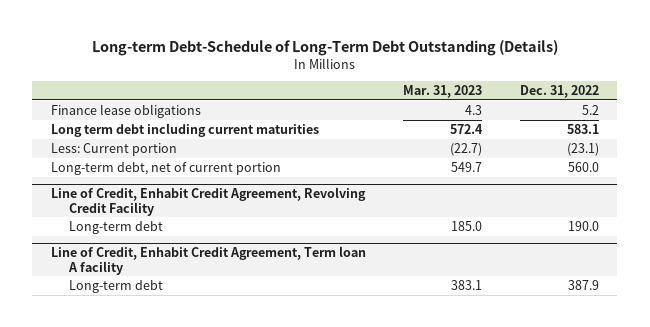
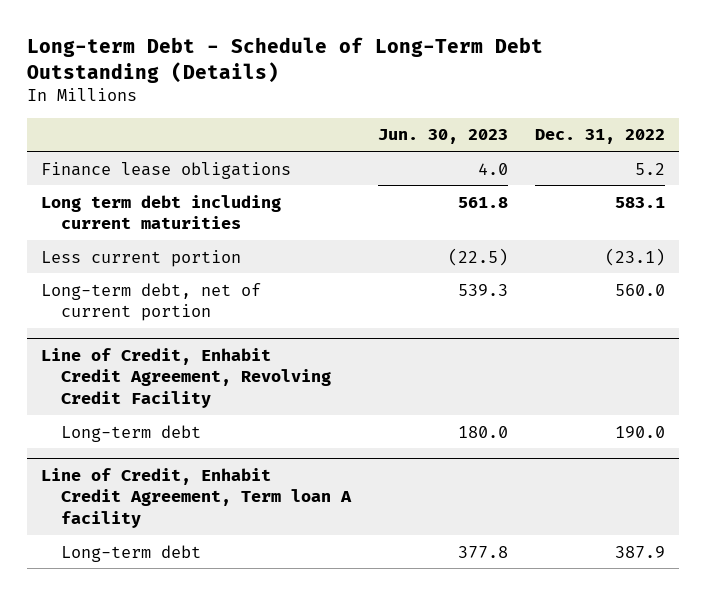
[91,39,558,56] Long-term Debt-Schedule of Long-Term Debt Outstanding (Details) -> [27,37,544,83] Long-term Debt - Schedule of Long-Term Debt Outstanding (Details)
[403,84,483,98] Mar. 31, 2023 -> none
none -> [378,129,509,145] Jun. 30, 2023
[50,142,177,156] Less: Current portion -> [41,249,242,267] Less current portion

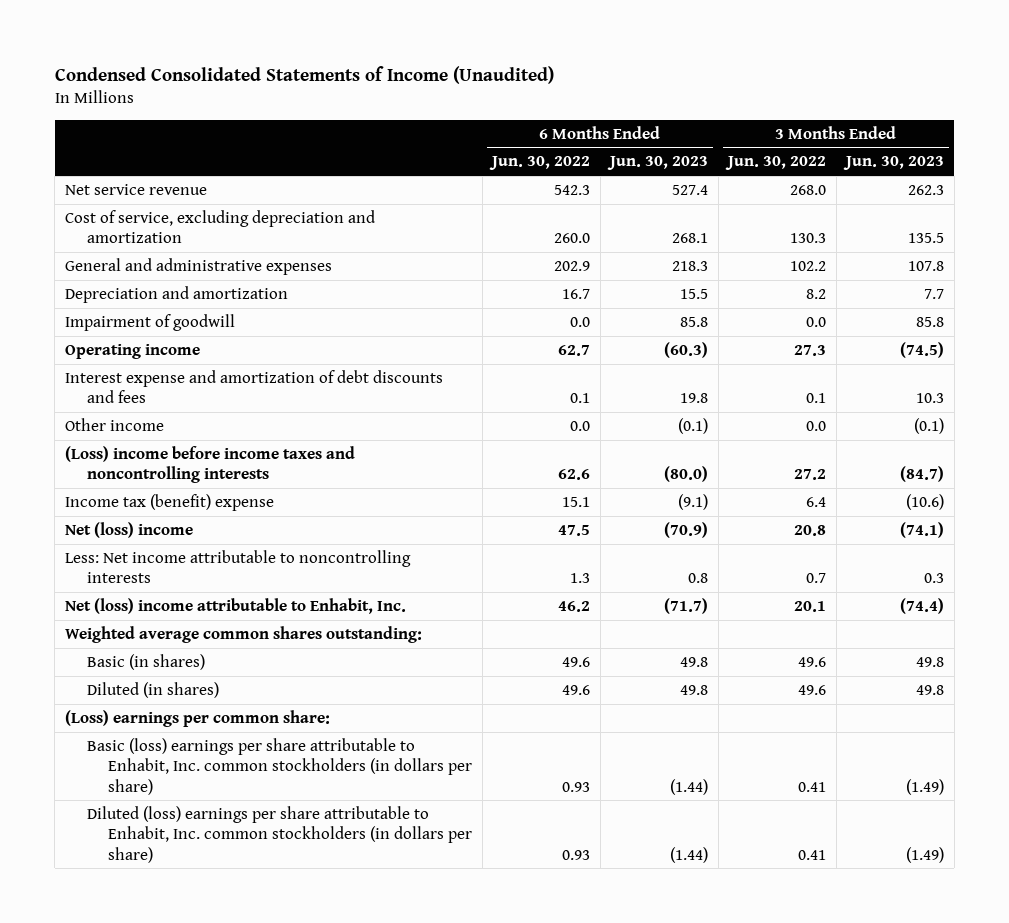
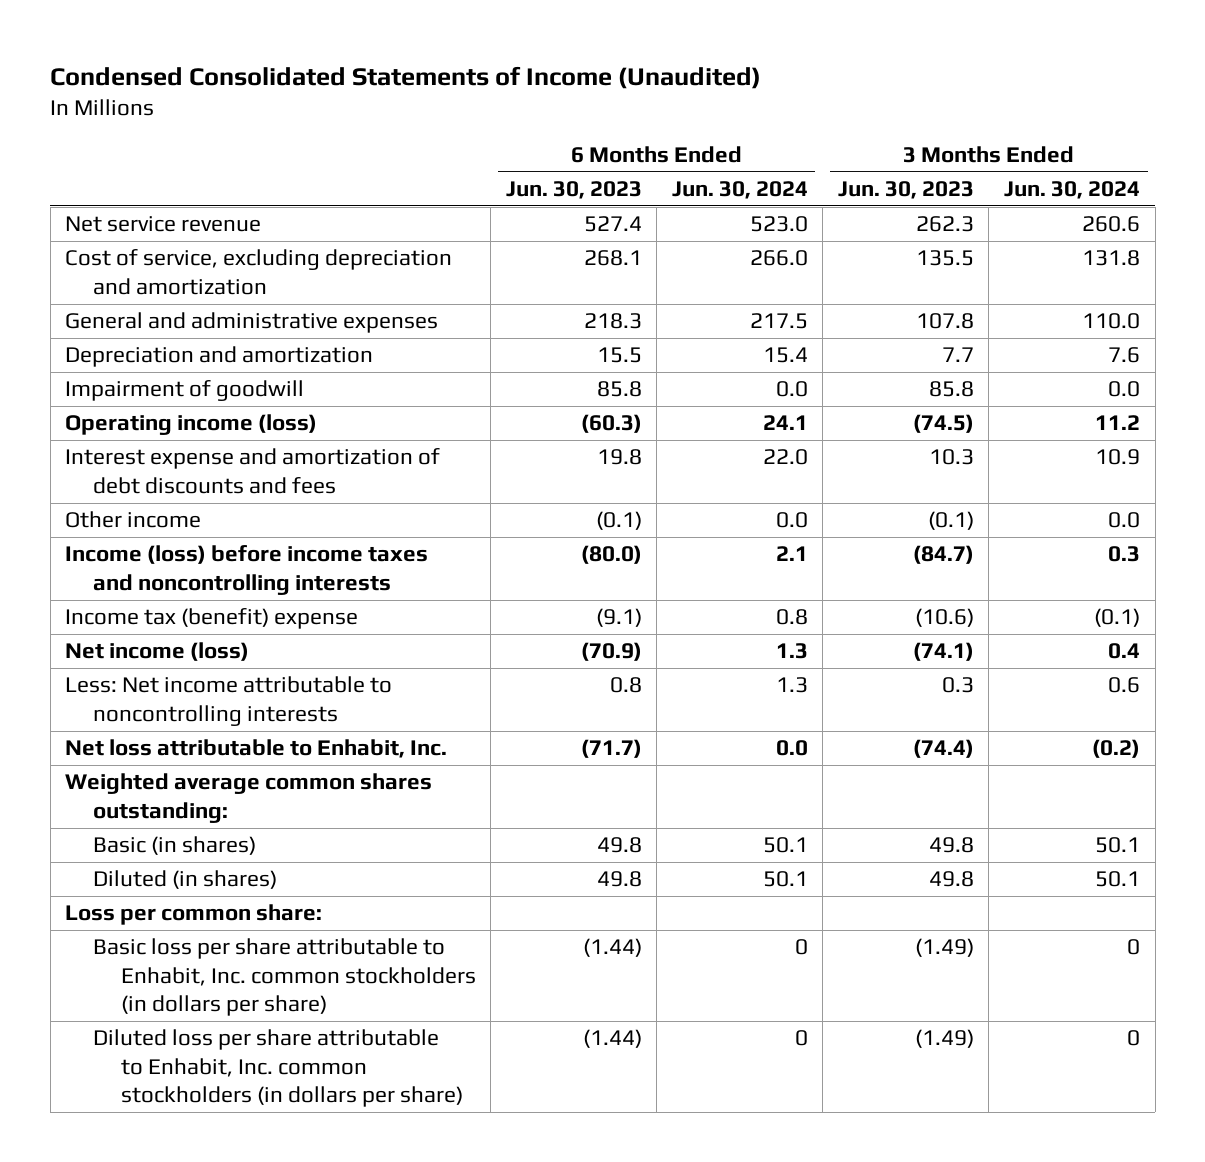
[489,156,591,171] Jun. 30, 2022 -> none
[725,156,827,171] Jun. 30, 2022 -> none
none -> [671,180,808,199] Jun. 30, 2024
none -> [1004,180,1141,199] Jun. 30, 2024
[64,343,200,359] Operating income -> [65,414,318,436] Operating income (loss)
[64,445,355,484] (Loss) income before income taxes and noncontrolling interests -> [65,545,429,595] Income (loss) before income taxes and noncontrolling interests
[64,521,193,538] Net (loss) income -> [65,642,250,662] Net income (loss)
[64,597,406,614] Net (loss) income attributable to Enhabit, Inc. -> [65,739,448,759] Net loss attributable to Enhabit, Inc.
[64,709,330,727] (Loss) earnings per common share: -> [65,904,323,926] Loss per common share:
[86,737,473,795] Basic (loss) earnings per share attributable to Enhabit, Inc. common stockholders (in dollars per share) -> [92,938,476,1017] Basic loss per share attributable to Enhabit, Inc. common stockholders (in dollars per share)
[86,805,473,863] Diluted (loss) earnings per share attributable to Enhabit, Inc. common stockholders (in dollars per share) -> [92,1029,463,1108] Diluted loss per share attributable to Enhabit, Inc. common stockholders (in dollars per share)

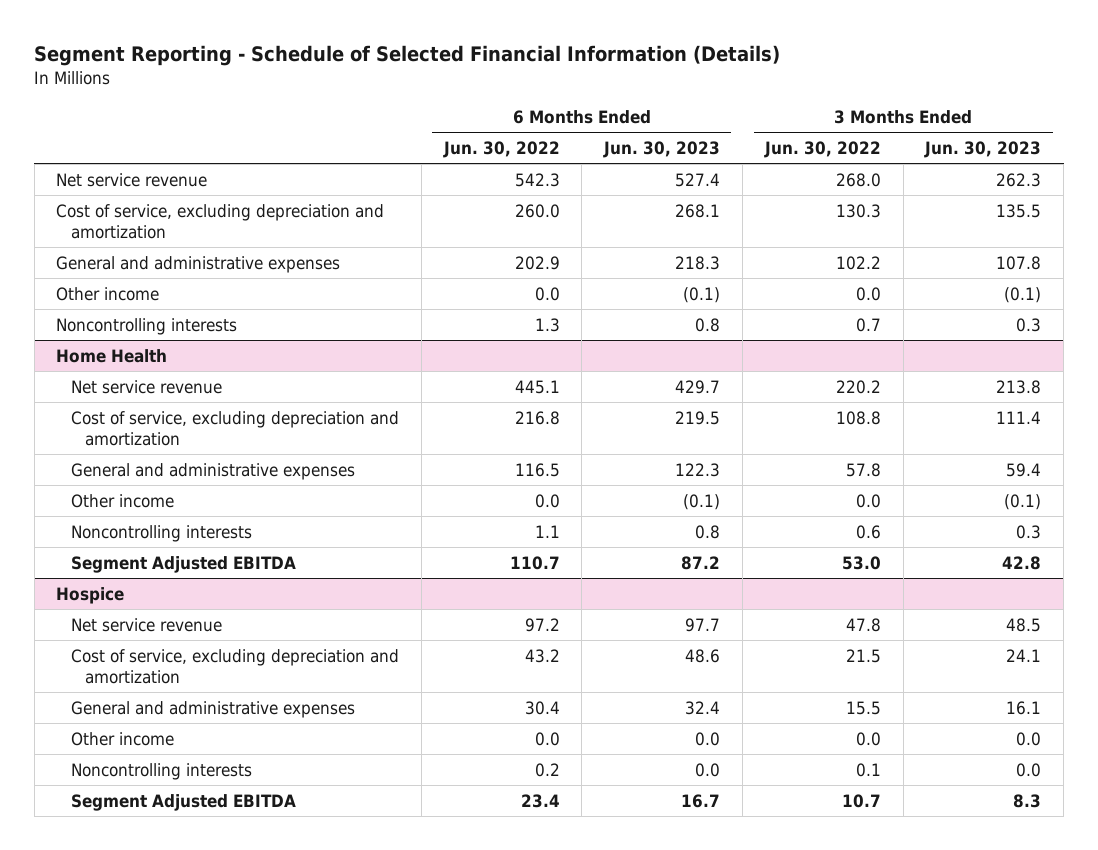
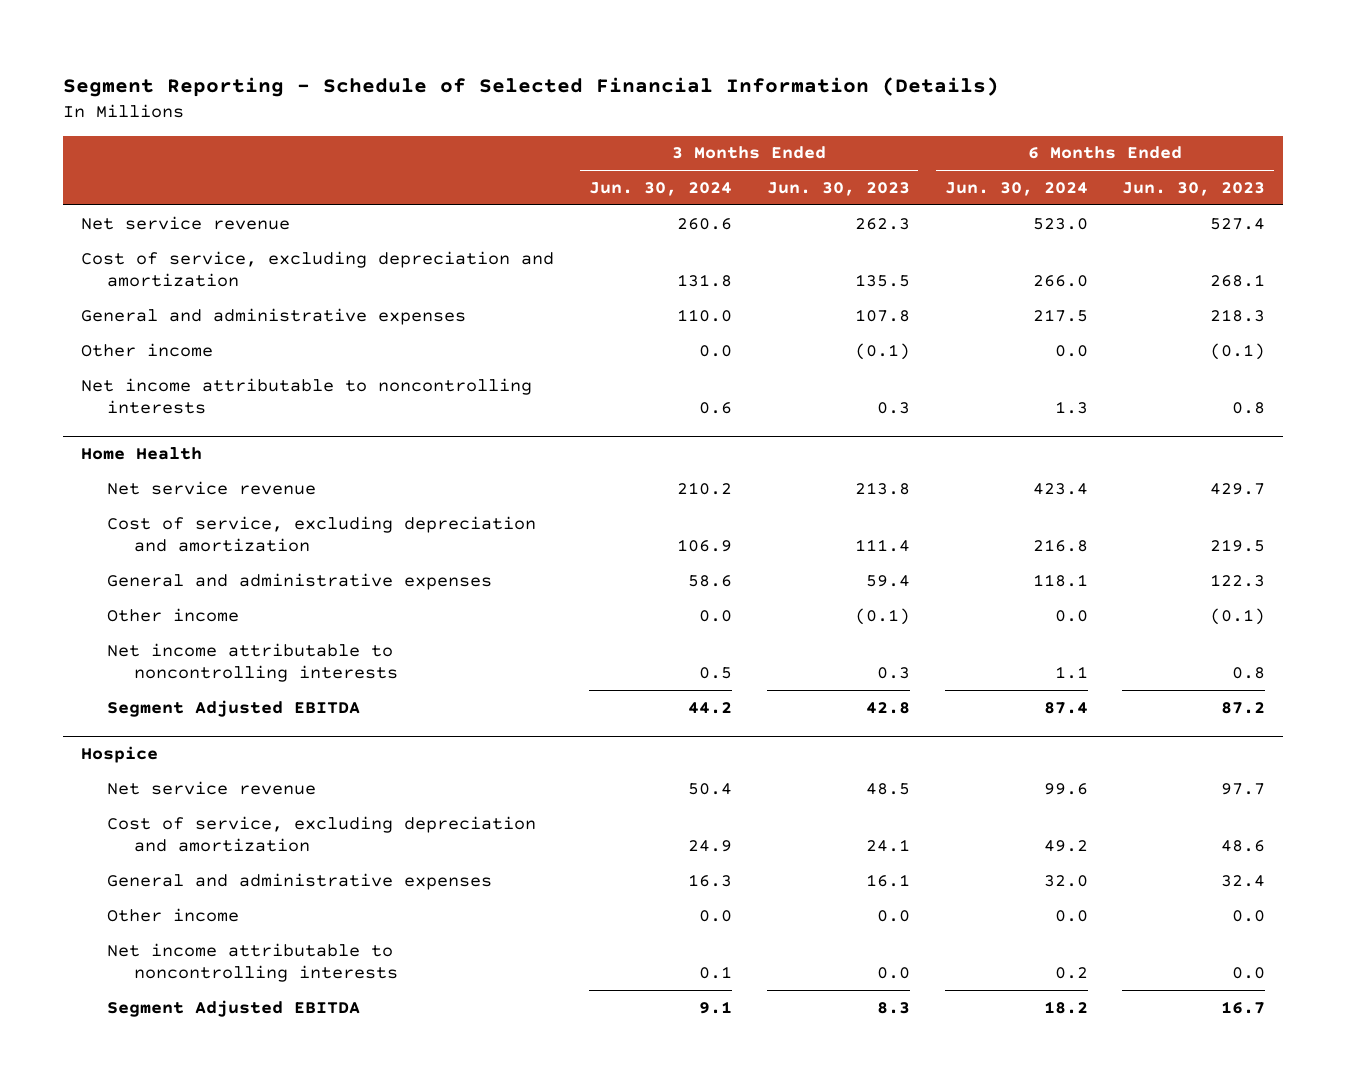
[442,141,560,159] Jun. 30, 2022 -> none
[763,141,881,159] Jun. 30, 2022 -> none
none -> [588,181,732,196] Jun. 30, 2024
none -> [944,181,1088,196] Jun. 30, 2024
[56,317,238,335] Noncontrolling interests -> [80,377,532,415] Net income attributable to noncontrolling interests
[70,524,252,542] Noncontrolling interests -> [107,642,398,683] Net income attributable to noncontrolling interests
[70,762,252,780] Noncontrolling interests -> [107,942,398,983] Net income attributable to noncontrolling interests

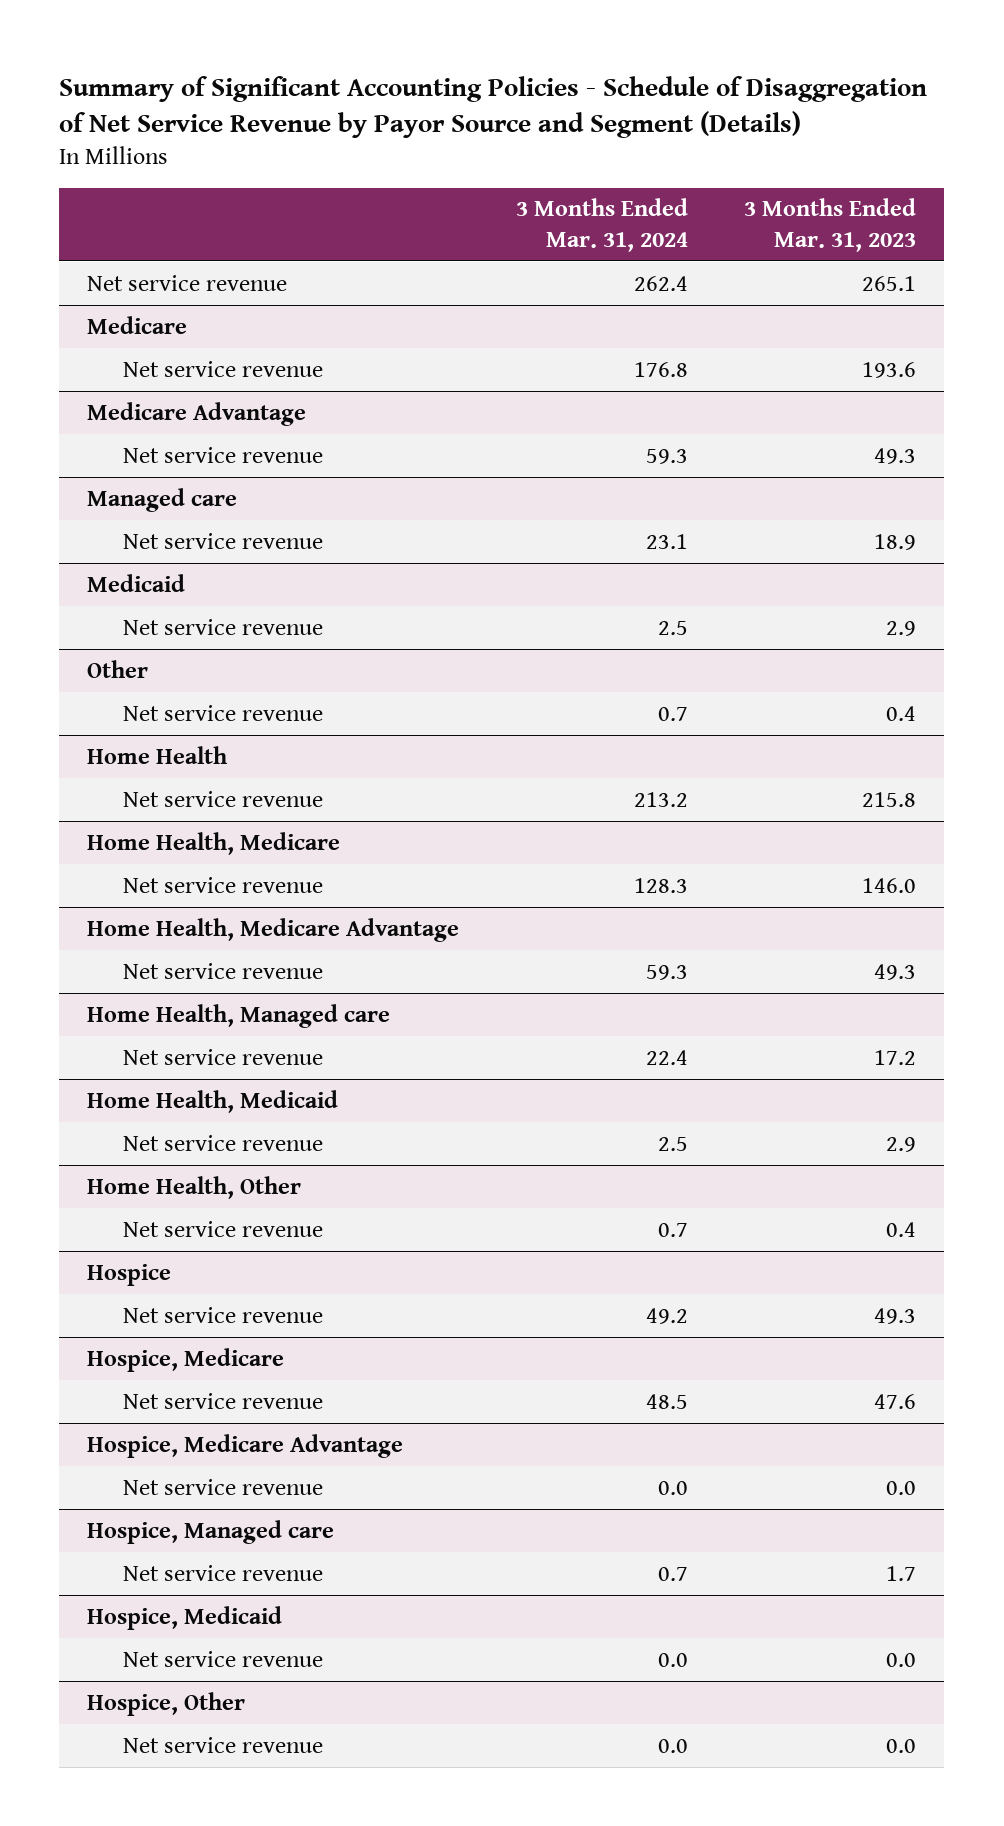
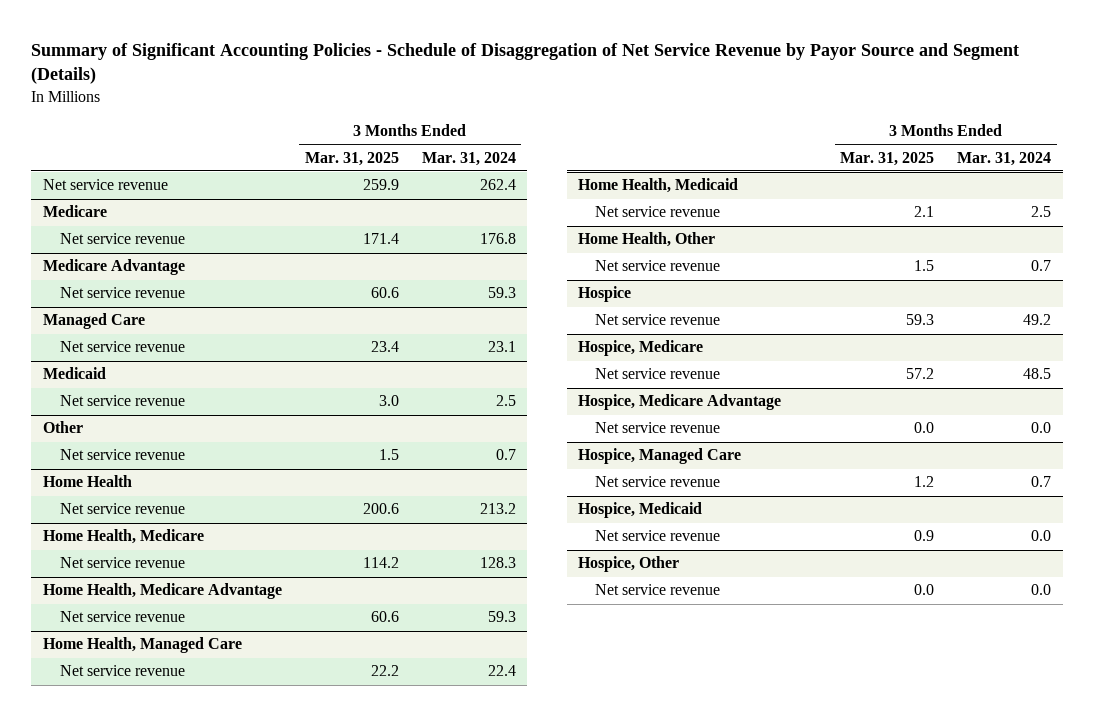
[744,198,917,252] 3 Months Ended Mar. 31, 2023 -> none
none -> [304,151,399,166] Mar. 31, 2025
[87,487,238,512] Managed care -> [42,313,145,330] Managed Care
[87,1003,391,1028] Home Health, Managed care -> [42,637,242,654] Home Health, Managed Care
[87,1519,335,1544] Hospice, Managed care -> [578,448,742,465] Hospice, Managed Care

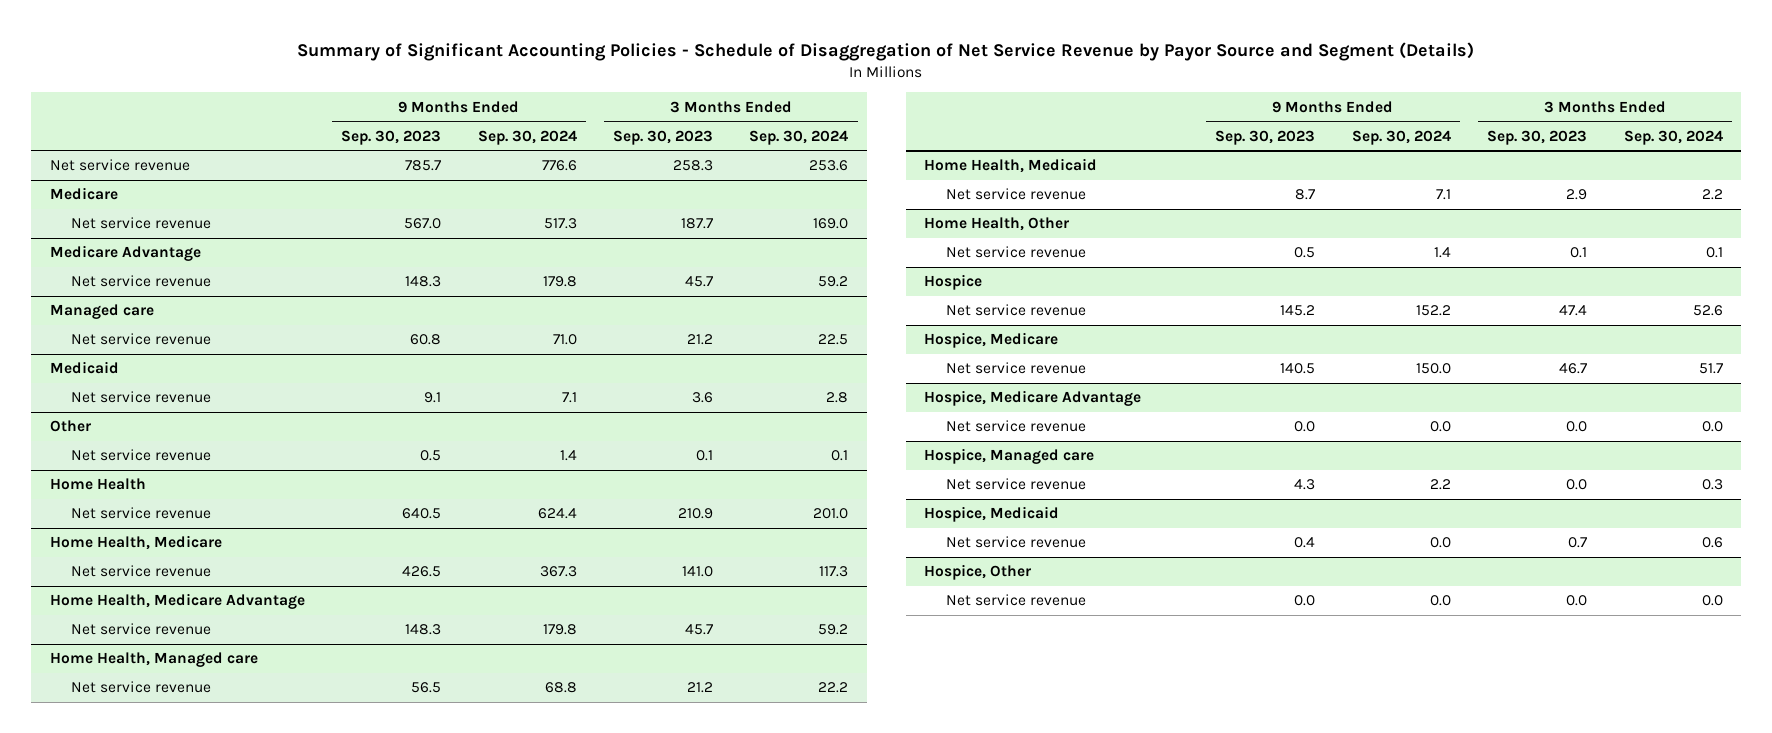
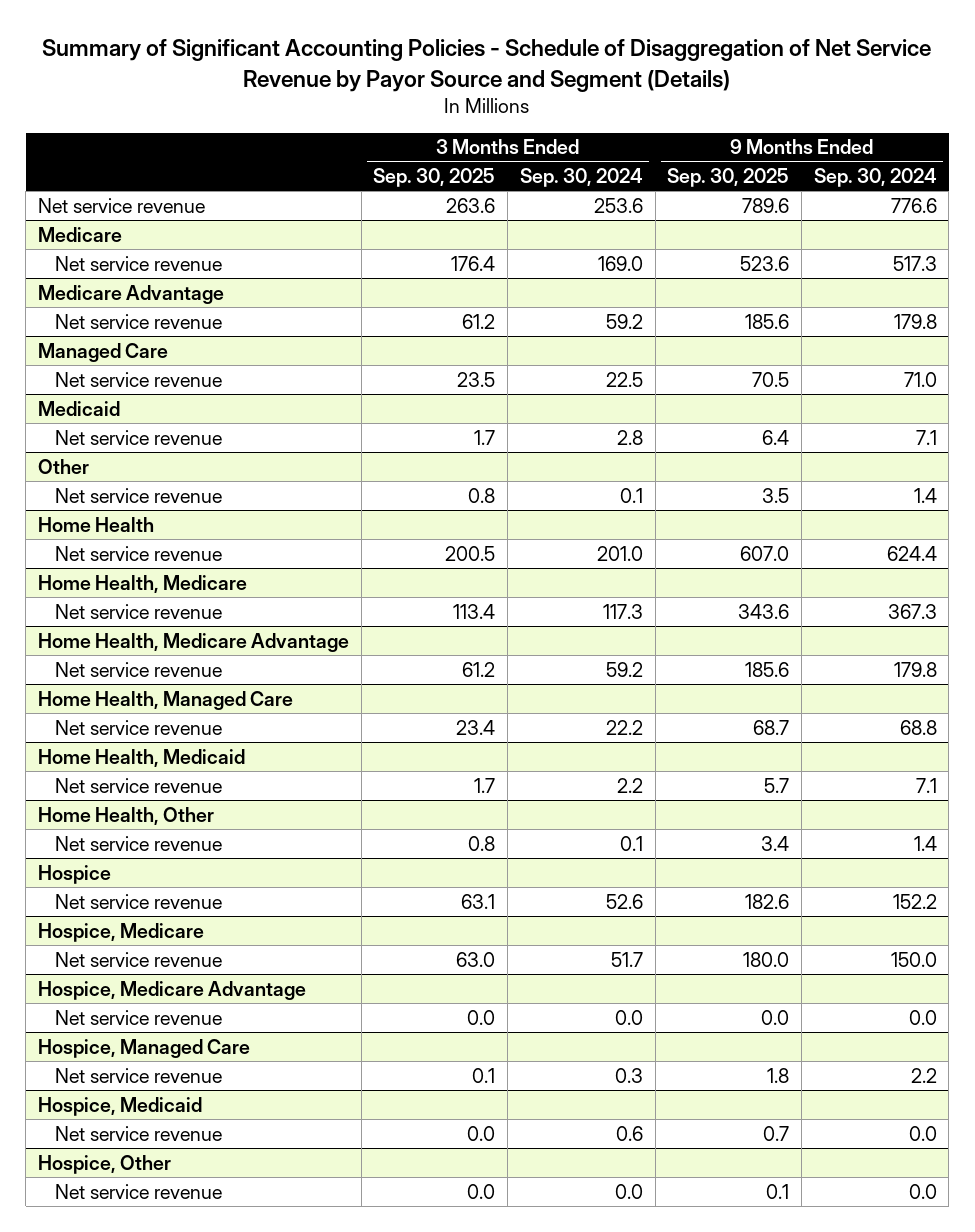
[341,129,442,145] Sep. 30, 2023 -> none
[613,129,714,145] Sep. 30, 2023 -> none
none -> [373,167,496,187] Sep. 30, 2025
none -> [667,167,790,187] Sep. 30, 2025
[49,304,154,320] Managed care -> [37,342,168,362] Managed Care
[49,652,258,668] Home Health, Managed care -> [37,690,293,710] Home Health, Managed Care
[923,448,1094,465] Hospice, Managed care -> [37,1038,250,1058] Hospice, Managed Care

